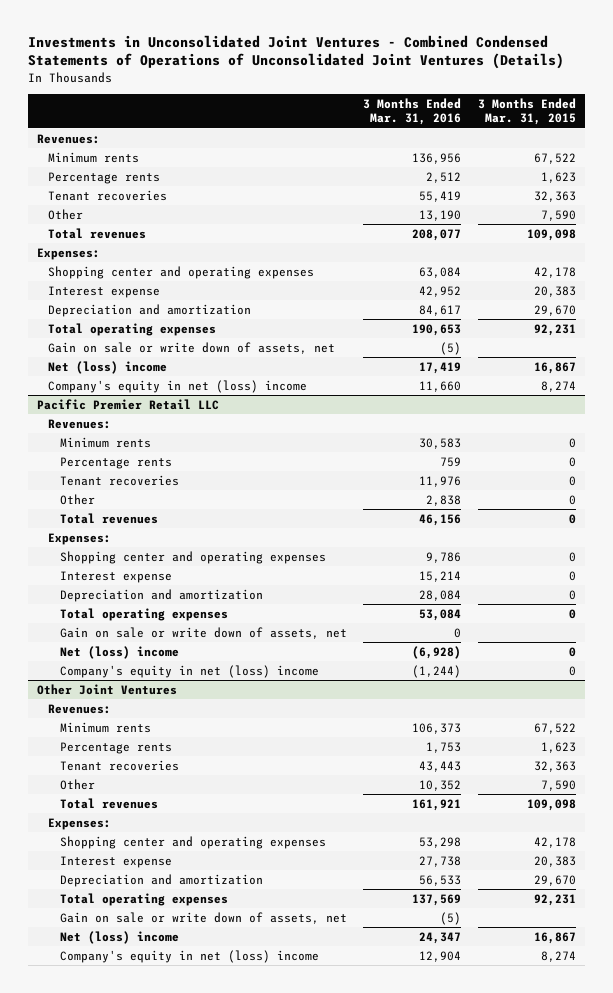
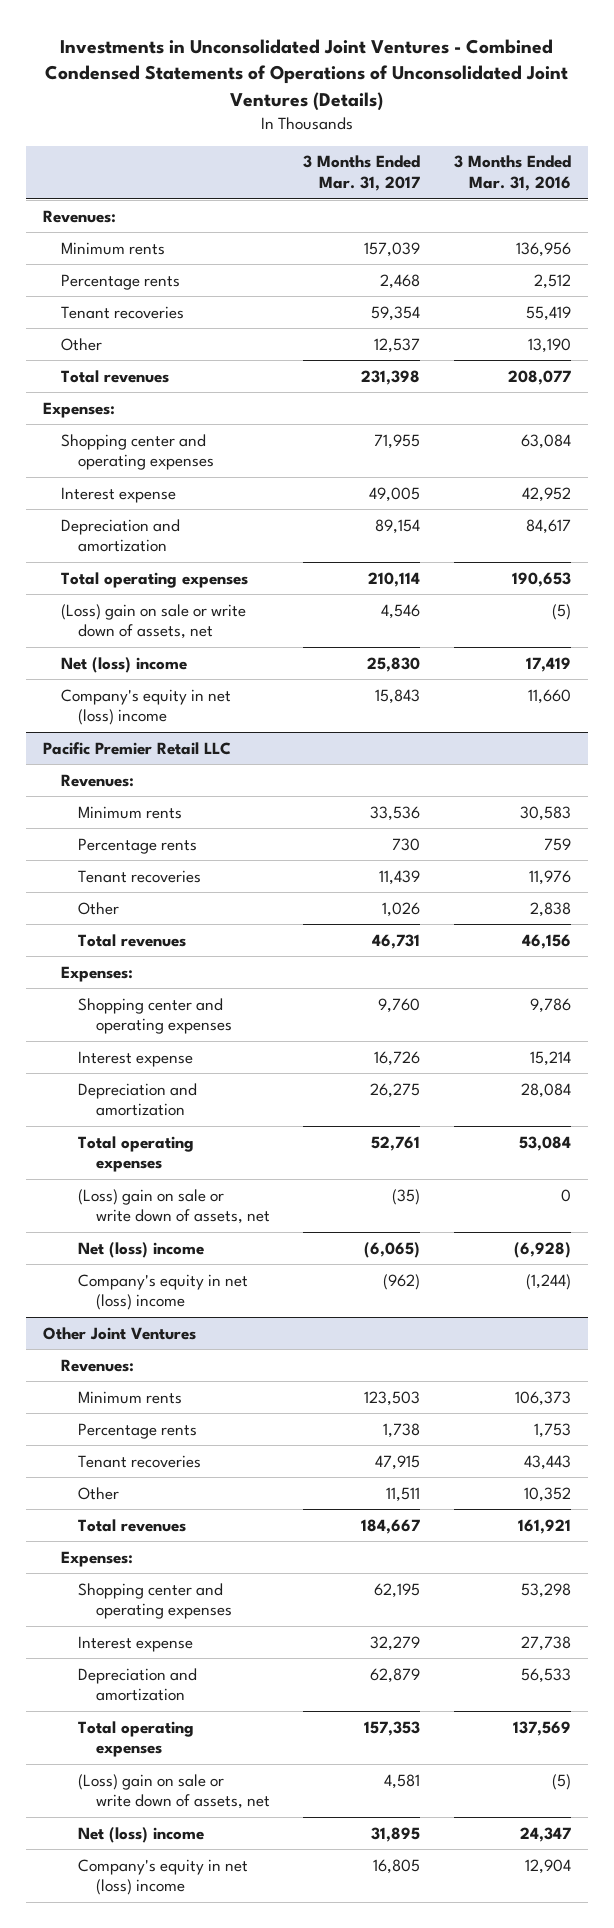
[478,97,577,126] 3 Months Ended Mar. 31, 2015 -> none
none -> [303,155,421,192] 3 Months Ended Mar. 31, 2017
[48,341,336,354] Gain on sale or write down of assets, net -> [60,603,246,640] (Loss) gain on sale or write down of assets, net
[59,626,347,639] Gain on sale or write down of assets, net -> [78,1188,270,1225] (Loss) gain on sale or write down of assets, net
[59,911,347,924] Gain on sale or write down of assets, net -> [78,1773,270,1810] (Loss) gain on sale or write down of assets, net

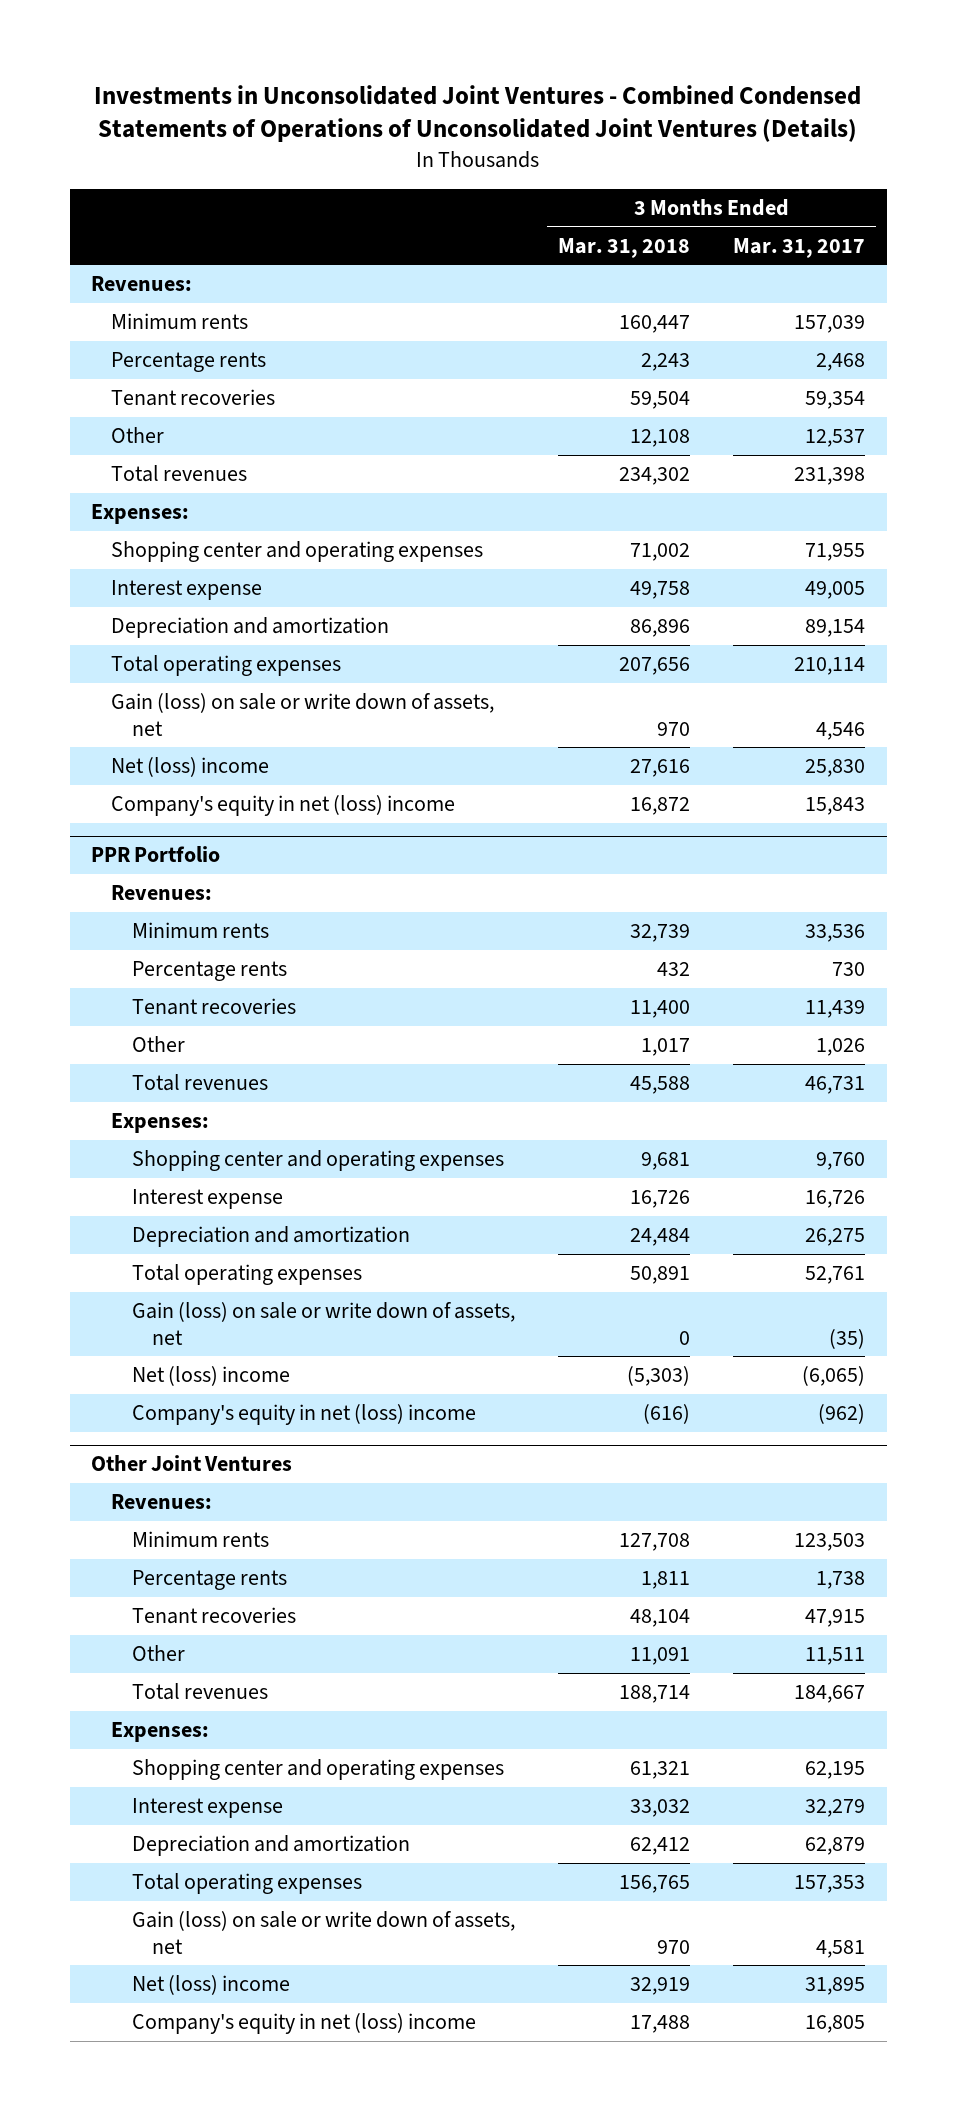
[453,155,571,192] 3 Months Ended Mar. 31, 2016 -> none
none -> [557,237,690,258] Mar. 31, 2018
[60,603,246,640] (Loss) gain on sale or write down of assets, net -> [111,693,495,736] Gain (loss) on sale or write down of assets, net
[43,741,232,755] Pacific Premier Retail LLC -> [91,846,221,863] PPR Portfolio
[78,1188,270,1225] (Loss) gain on sale or write down of assets, net -> [131,1302,515,1345] Gain (loss) on sale or write down of assets, net
[78,1773,270,1810] (Loss) gain on sale or write down of assets, net -> [131,1911,515,1954] Gain (loss) on sale or write down of assets, net

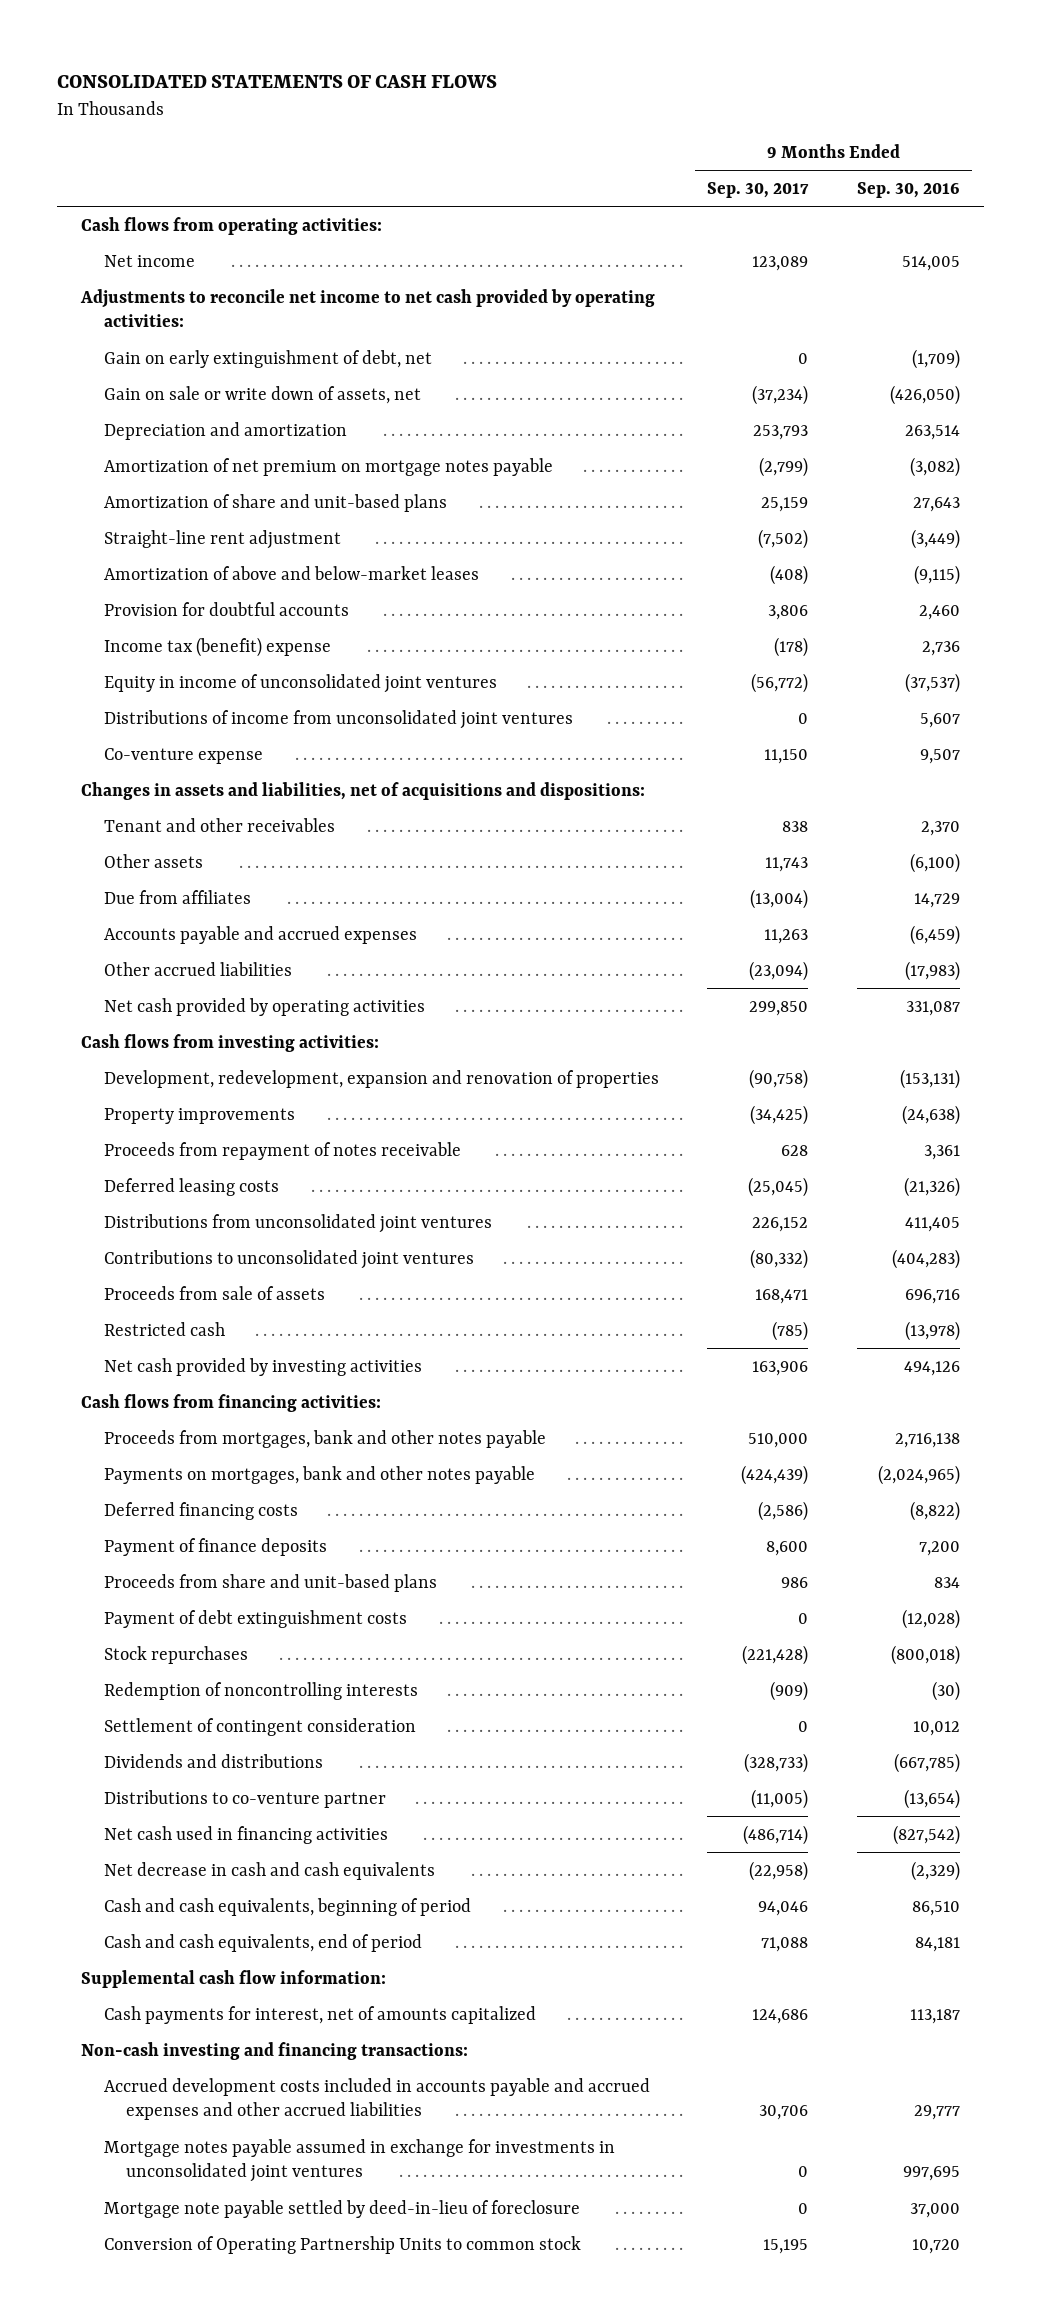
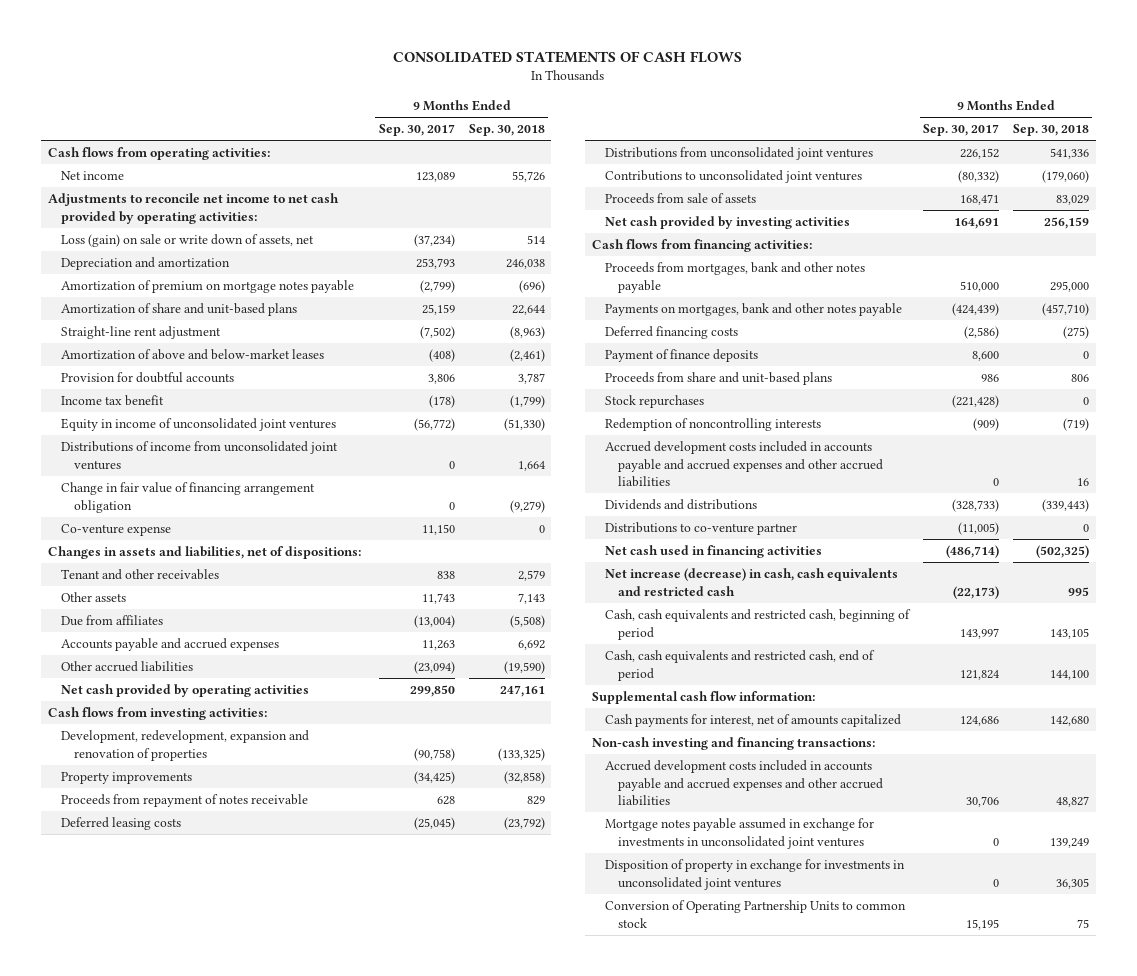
[856,182,960,199] Sep. 30, 2016 -> none
none -> [468,124,545,137] Sep. 30, 2018
[103,349,432,368] Gain on early extinguishment of debt, net -> none
[103,385,421,404] Gain on sale or write down of assets, net -> [60,234,314,248] Loss (gain) on sale or write down of assets, net
[103,457,553,476] Amortization of net premium on mortgage notes payable -> [60,280,354,294] Amortization of premium on mortgage notes payable
[103,636,331,657] Income tax (benefit) expense -> [60,395,164,407] Income tax benefit
none -> [60,482,315,513] Change in fair value of financing arrangement obligation
[81,781,646,800] Changes in assets and liabilities, net of acquisitions and dispositions: -> [47,546,361,560] Changes in assets and liabilities, net of dispositions:
[103,1321,225,1336] Restricted cash -> none
[752,1360,809,1376] 163,906 -> [954,218,1000,230] 164,691
[103,1609,407,1628] Payment of debt extinguishment costs -> none
[103,1717,416,1736] Settlement of contingent consideration -> none
none -> [605,441,884,488] Accrued development costs included in accounts payable and accrued expenses and other accrued liabilities
[103,1861,435,1880] Net decrease in cash and cash equivalents -> [605,568,899,596] Net increase (decrease) in cash, cash equivalents and restricted cash
[749,1860,809,1881] (22,958) -> [953,585,1000,599] (22,173)
[103,1897,471,1916] Cash and cash equivalents, beginning of period -> [605,609,912,640] Cash, cash equivalents and restricted cash, beginning of period
[758,1900,809,1916] 94,046 -> [960,627,1000,639] 143,997
[103,1933,422,1952] Cash and cash equivalents, end of period -> [605,650,876,681] Cash, cash equivalents and restricted cash, end of period
[761,1936,809,1952] 71,088 -> [960,669,1000,680] 121,824
[103,2199,580,2218] Mortgage note payable settled by deed-in-lieu of foreclosure -> none
none -> [605,859,906,890] Disposition of property in exchange for investments in unconsolidated joint ventures

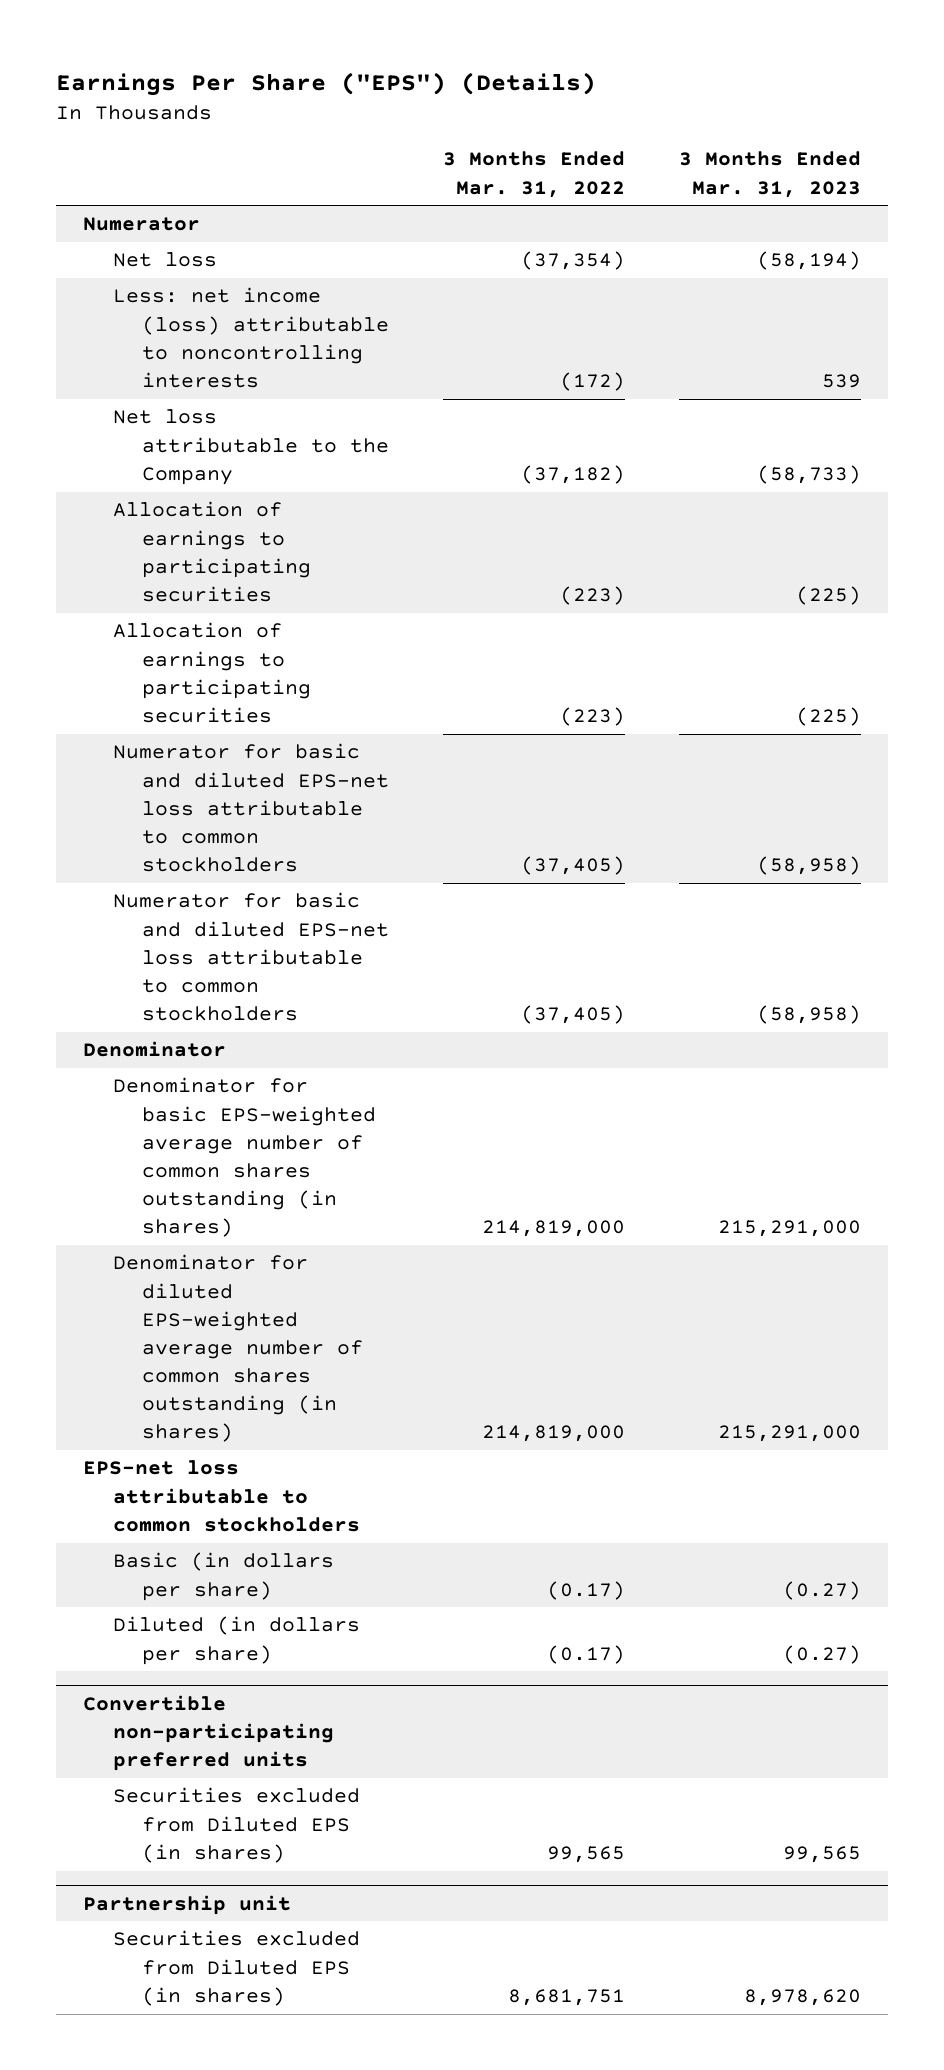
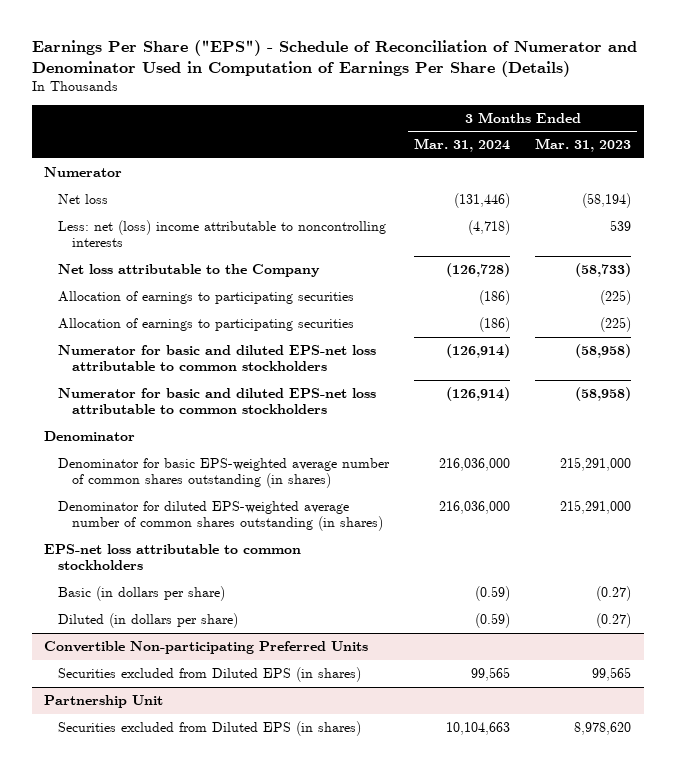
[56,71,597,96] Earnings Per Share ("EPS") (Details) -> [31,40,637,78] Earnings Per Share ("EPS") - Schedule of Reconciliation of Numerator and Denominator Used in Computation of Earnings Per Share (Details)
[443,151,626,198] 3 Months Ended Mar. 31, 2022 -> none
none -> [414,138,511,153] Mar. 31, 2024
[112,287,390,388] Less: net income (loss) attributable to noncontrolling interests -> [58,219,387,248] Less: net (loss) income attributable to noncontrolling interests
[83,1694,334,1771] Convertible non-participating preferred units -> [44,640,369,654] Convertible Non-participating Preferred Units
[83,1894,292,1915] Partnership unit -> [44,694,164,708] Partnership Unit

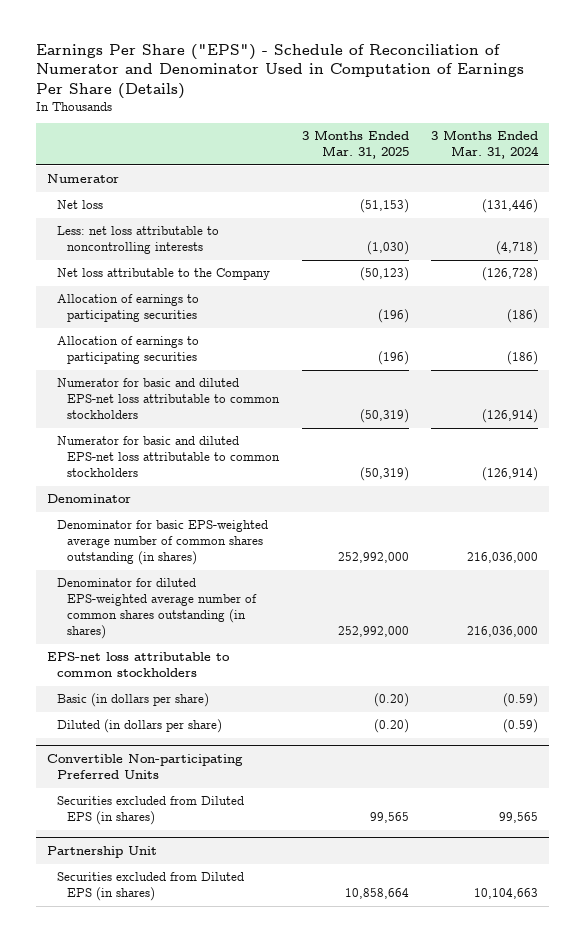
[535,138,632,153] Mar. 31, 2023 -> none
none -> [301,130,409,160] 3 Months Ended Mar. 31, 2025
[58,219,387,248] Less: net (loss) income attributable to noncontrolling interests -> [57,226,220,255] Less: net loss attributable to noncontrolling interests

